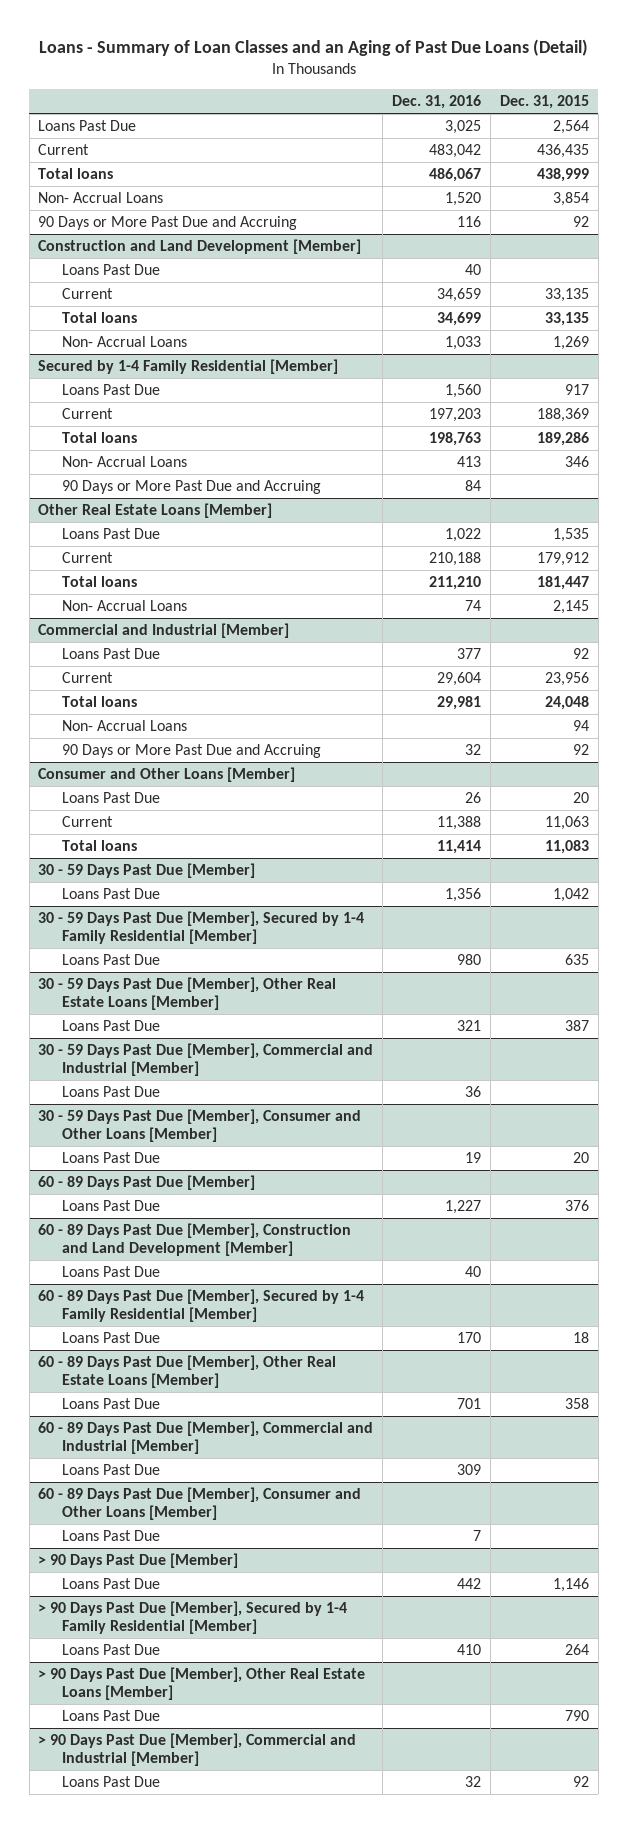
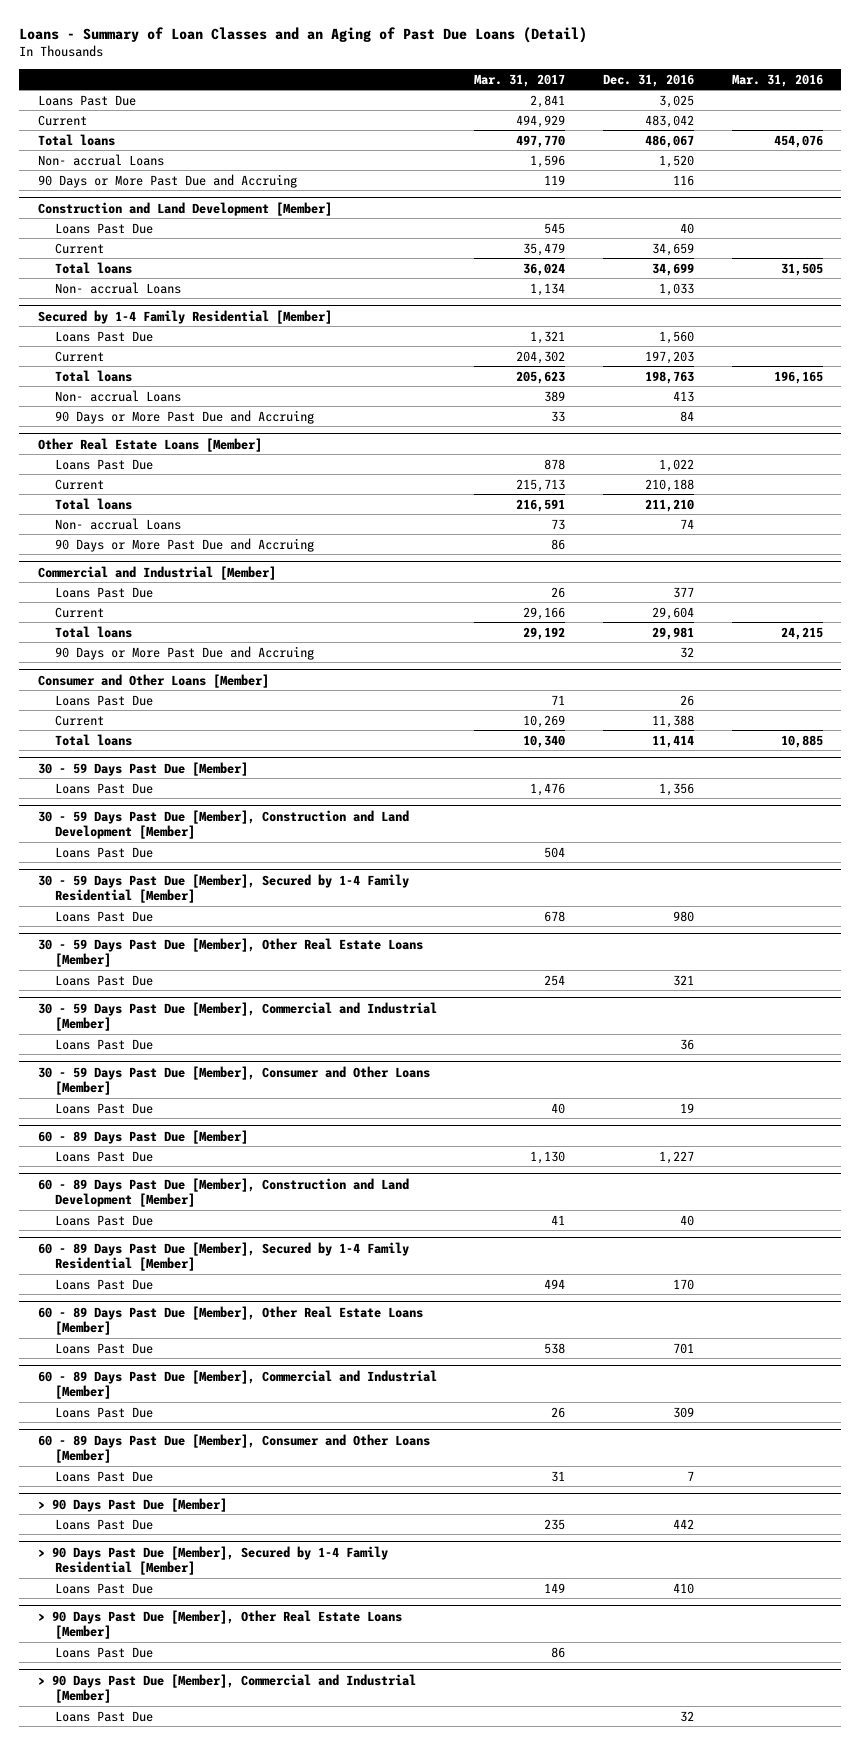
[499,95,589,110] Dec. 31, 2015 -> none
none -> [474,73,566,87] Mar. 31, 2017
none -> [731,73,823,87] Mar. 31, 2016
[38,191,164,203] Non- Accrual Loans -> [37,153,164,166] Non- accrual Loans
[61,335,187,347] Non- Accrual Loans -> [55,281,182,294] Non- accrual Loans
[61,455,187,467] Non- Accrual Loans -> [55,389,182,402] Non- accrual Loans
[61,599,187,611] Non- Accrual Loans -> [55,517,182,530] Non- accrual Loans
none -> [55,537,315,552] 90 Days or More Past Due and Accruing
[61,719,187,731] Non- Accrual Loans -> none
none -> [37,809,409,840] 30 - 59 Days Past Due [Member], Construction and Land Development [Member]
none -> [55,846,154,858] Loans Past Due

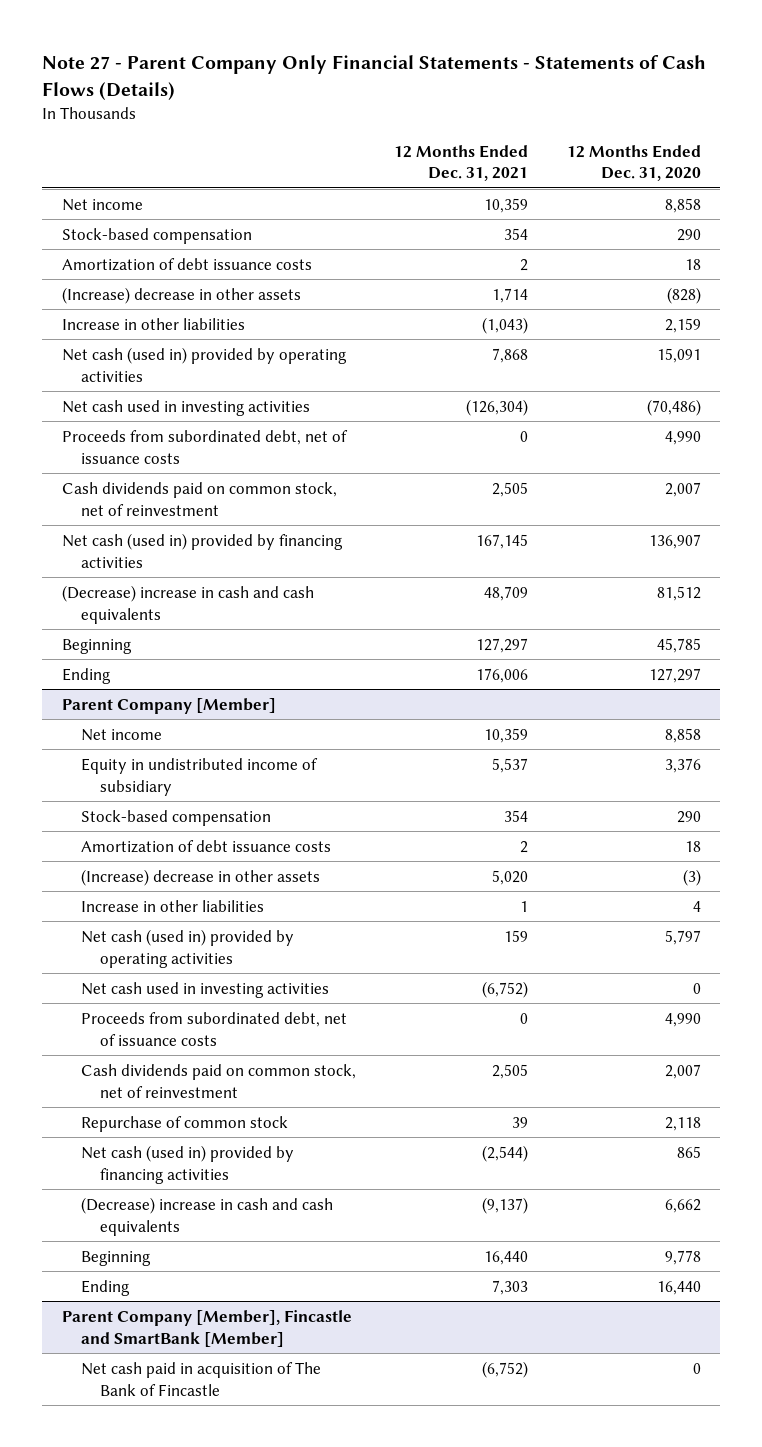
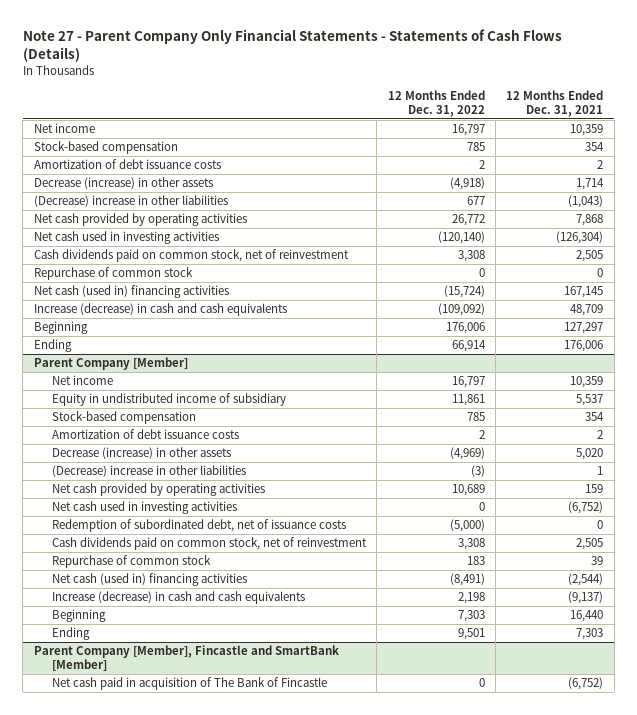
[566,144,701,182] 12 Months Ended Dec. 31, 2020 -> none
none -> [387,89,485,118] 12 Months Ended Dec. 31, 2022
[61,286,301,304] (Increase) decrease in other assets -> [33,177,213,190] Decrease (increase) in other assets
[61,317,245,330] Increase in other liabilities -> [33,195,228,208] (Decrease) increase in other liabilities
[61,346,347,382] Net cash (used in) provided by operating activities -> [33,213,247,227] Net cash provided by operating activities
[61,429,348,464] Proceeds from subordinated debt, net of issuance costs -> none
none -> [33,267,193,281] Repurchase of common stock
[61,532,343,568] Net cash (used in) provided by financing activities -> [33,285,229,299] Net cash (used in) financing activities
[61,584,314,624] (Decrease) increase in cash and cash equivalents -> [33,303,287,317] Increase (decrease) in cash and cash equivalents
[80,868,320,886] (Increase) decrease in other assets -> [52,447,232,460] Decrease (increase) in other assets
[80,899,264,912] Increase in other liabilities -> [52,465,247,478] (Decrease) increase in other liabilities
[80,928,294,968] Net cash (used in) provided by operating activities -> [52,483,266,497] Net cash provided by operating activities
[80,1011,347,1046] Proceeds from subordinated debt, net of issuance costs -> [52,519,347,533] Redemption of subordinated debt, net of issuance costs
[80,1144,294,1184] Net cash (used in) provided by financing activities -> [52,573,248,587] Net cash (used in) financing activities
[80,1196,333,1236] (Decrease) increase in cash and cash equivalents -> [52,591,306,605] Increase (decrease) in cash and cash equivalents

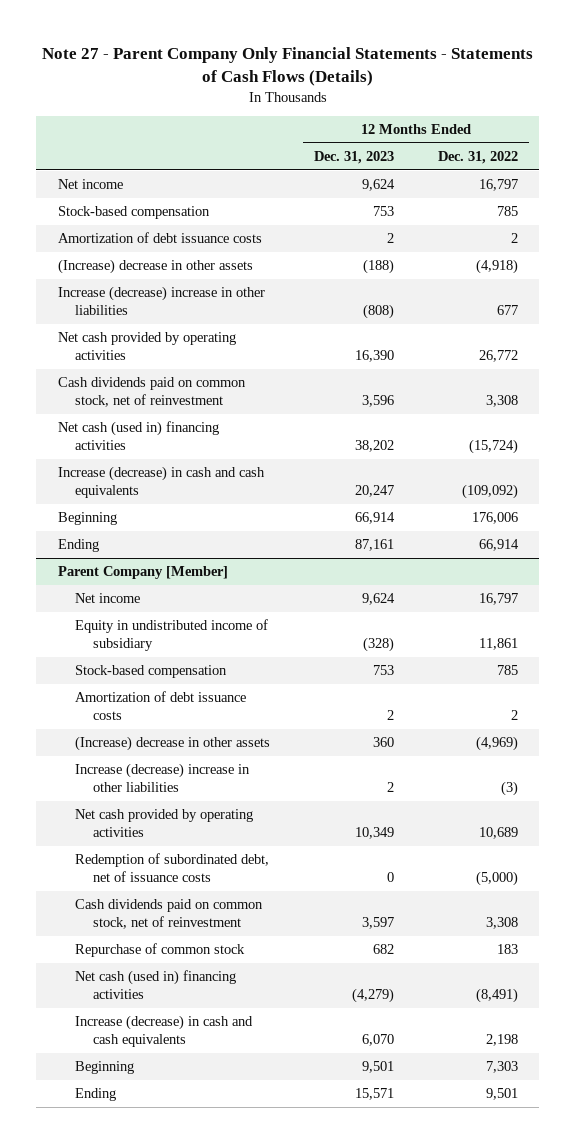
[506,89,604,118] 12 Months Ended Dec. 31, 2021 -> none
none -> [313,151,394,165] Dec. 31, 2023
[33,177,213,190] Decrease (increase) in other assets -> [58,259,254,275] (Increase) decrease in other assets
[33,195,228,208] (Decrease) increase in other liabilities -> [58,286,266,316] Increase (decrease) increase in other liabilities
[33,231,219,245] Net cash used in investing activities -> none
[33,267,193,281] Repurchase of common stock -> none
[52,447,232,460] Decrease (increase) in other assets -> [75,736,271,752] (Increase) decrease in other assets
[52,465,247,478] (Decrease) increase in other liabilities -> [75,763,251,793] Increase (decrease) increase in other liabilities
[52,501,238,515] Net cash used in investing activities -> none
[33,645,339,672] Parent Company [Member], Fincastle and SmartBank [Member] -> none
[52,677,328,691] Net cash paid in acquisition of The Bank of Fincastle -> none

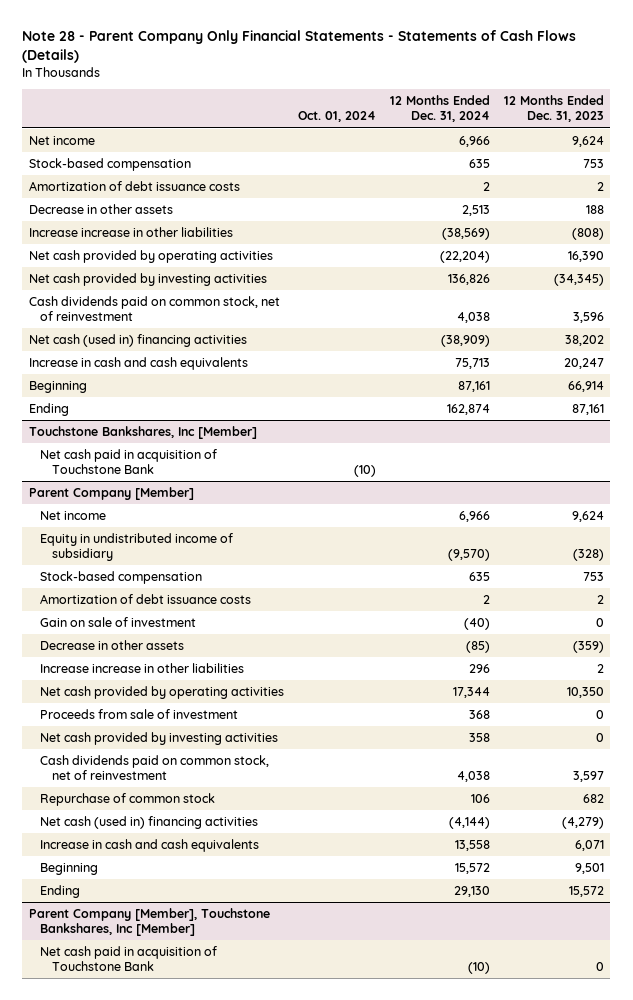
[41,47,533,86] Note 27 - Parent Company Only Financial Statements - Statements of Cash Flows (Details) -> [22,30,577,64] Note 28 - Parent Company Only Financial Statements - Statements of Cash Flows (Details)
[437,151,518,165] Dec. 31, 2022 -> none
none -> [298,111,377,123] Oct. 01, 2024
none -> [389,95,490,123] 12 Months Ended Dec. 31, 2024
[58,259,254,275] (Increase) decrease in other assets -> [29,203,174,214] Decrease in other assets
[362,259,394,275] (188) -> [585,204,604,214] 188
[58,286,266,316] Increase (decrease) increase in other liabilities -> [29,226,234,237] Increase increase in other liabilities
none -> [29,272,268,286] Net cash provided by investing activities
[58,466,266,499] Increase (decrease) in cash and cash equivalents -> [29,356,249,370] Increase in cash and cash equivalents
none -> [29,425,258,439] Touchstone Bankshares, Inc [Member]
none -> [40,448,218,475] Net cash paid in acquisition of Touchstone Bank
[75,853,270,883] Redemption of subordinated debt, net of issuance costs -> none
none -> [40,616,197,627] Gain on sale of investment
[75,736,271,752] (Increase) decrease in other assets -> [40,639,185,650] Decrease in other assets
[372,737,394,748] 360 -> [572,640,604,653] (359)
[75,763,251,793] Increase (decrease) increase in other liabilities -> [40,662,245,673] Increase increase in other liabilities
[354,827,394,840] 10,349 -> [566,686,604,698] 10,350
none -> [40,708,239,719] Proceeds from sale of investment
none -> [40,731,279,745] Net cash provided by investing activities
[75,1015,254,1048] Increase (decrease) in cash and cash equivalents -> [40,838,260,852] Increase in cash and cash equivalents
[361,1034,394,1047] 6,070 -> [574,839,604,851] 6,071
[354,1088,394,1101] 15,571 -> [568,885,604,897] 15,572
none -> [29,907,271,937] Parent Company [Member], Touchstone Bankshares, Inc [Member]
none -> [40,945,218,972] Net cash paid in acquisition of Touchstone Bank

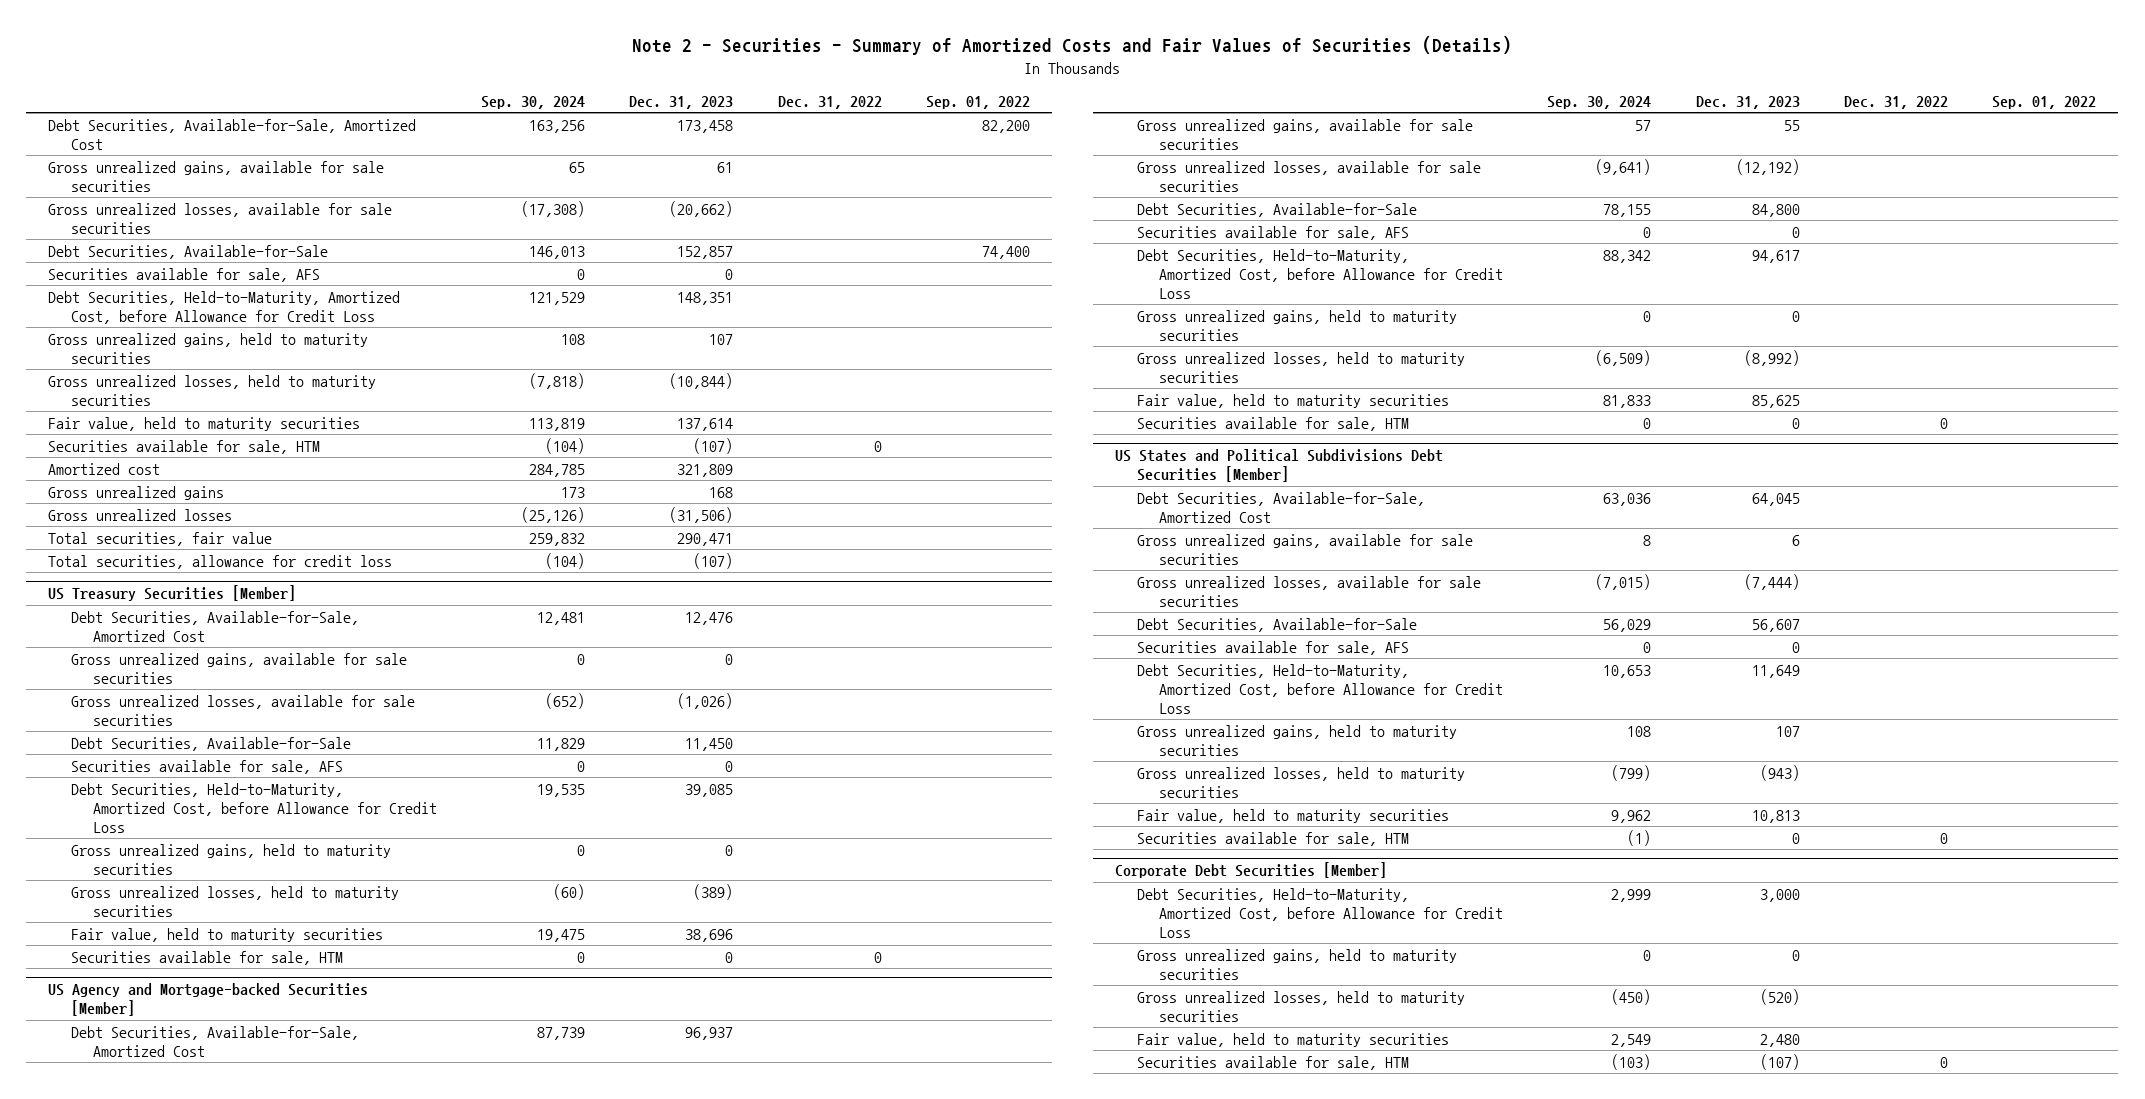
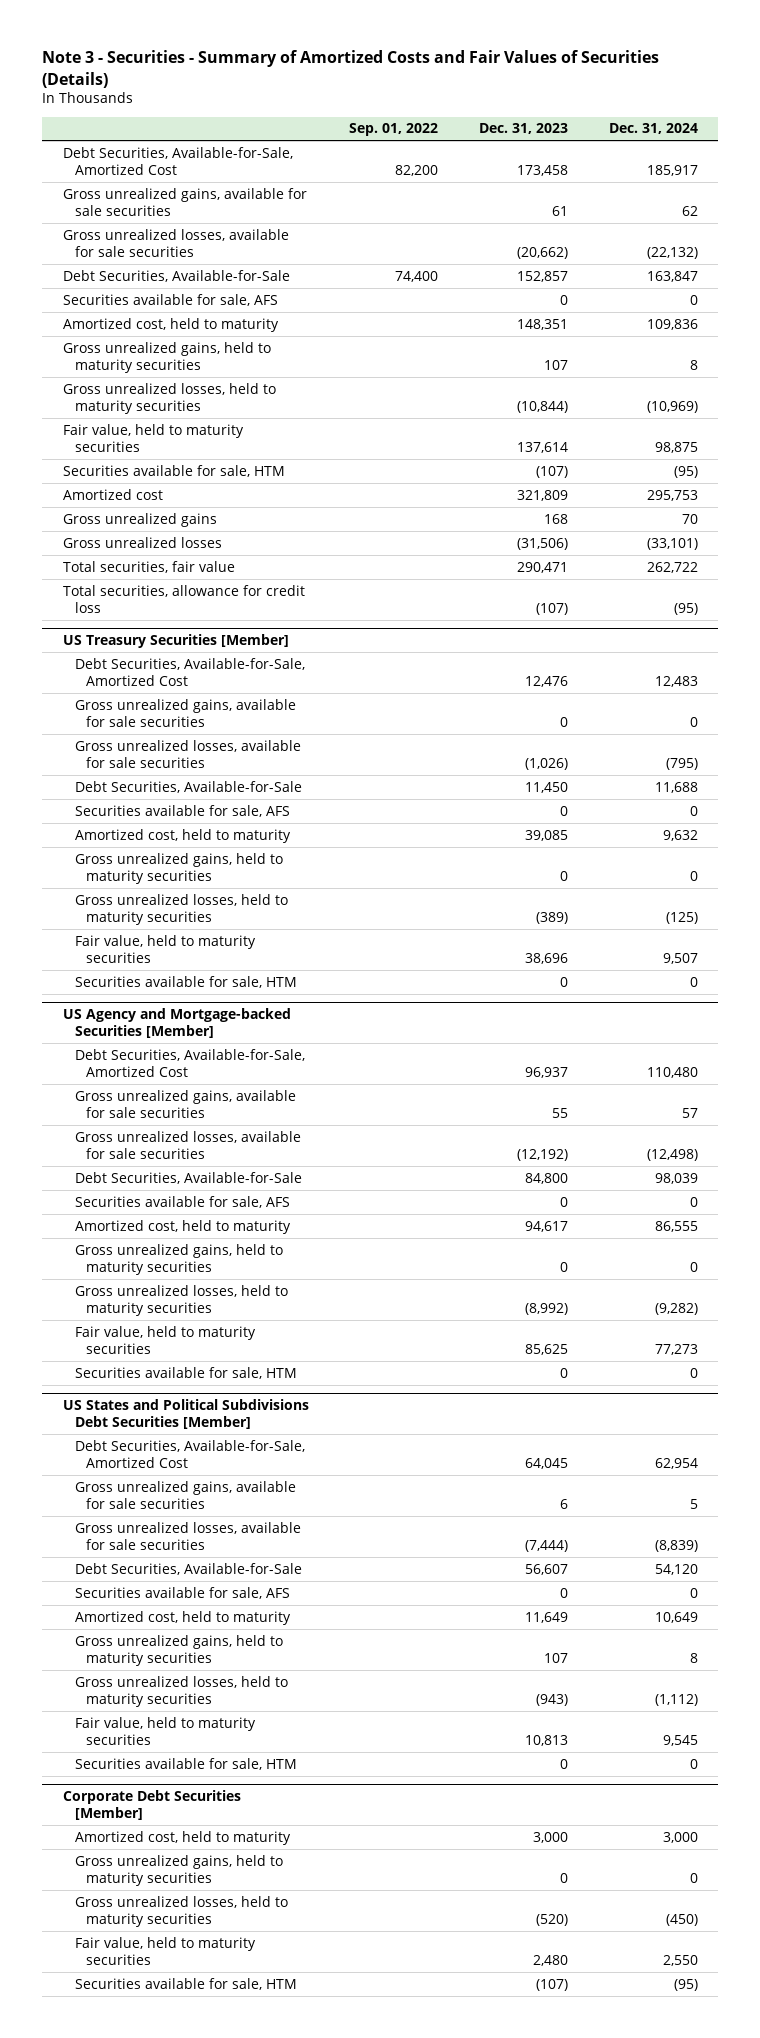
[632,36,1513,56] Note 2 - Securities - Summary of Amortized Costs and Fair Values of Securities (Details) -> [42,50,660,88] Note 3 - Securities - Summary of Amortized Costs and Fair Values of Securities (Details)
[481,95,586,109] Sep. 30, 2024 -> none
[777,95,882,109] Dec. 31, 2022 -> none
none -> [608,123,698,135] Dec. 31, 2024
[48,290,401,324] Debt Securities, Held-to-Maturity, Amortized Cost, before Allowance for Credit Loss -> [62,317,279,332] Amortized cost, held to maturity
[70,782,437,833] Debt Securities, Held-to-Maturity, Amortized Cost, before Allowance for Credit Loss -> [74,828,291,843] Amortized cost, held to maturity
[1136,248,1503,299] Debt Securities, Held-to-Maturity, Amortized Cost, before Allowance for Credit Loss -> [74,1219,291,1234] Amortized cost, held to maturity
[1136,663,1503,714] Debt Securities, Held-to-Maturity, Amortized Cost, before Allowance for Credit Loss -> [74,1610,291,1625] Amortized cost, held to maturity
[1136,887,1503,938] Debt Securities, Held-to-Maturity, Amortized Cost, before Allowance for Credit Loss -> [74,1830,291,1845] Amortized cost, held to maturity

